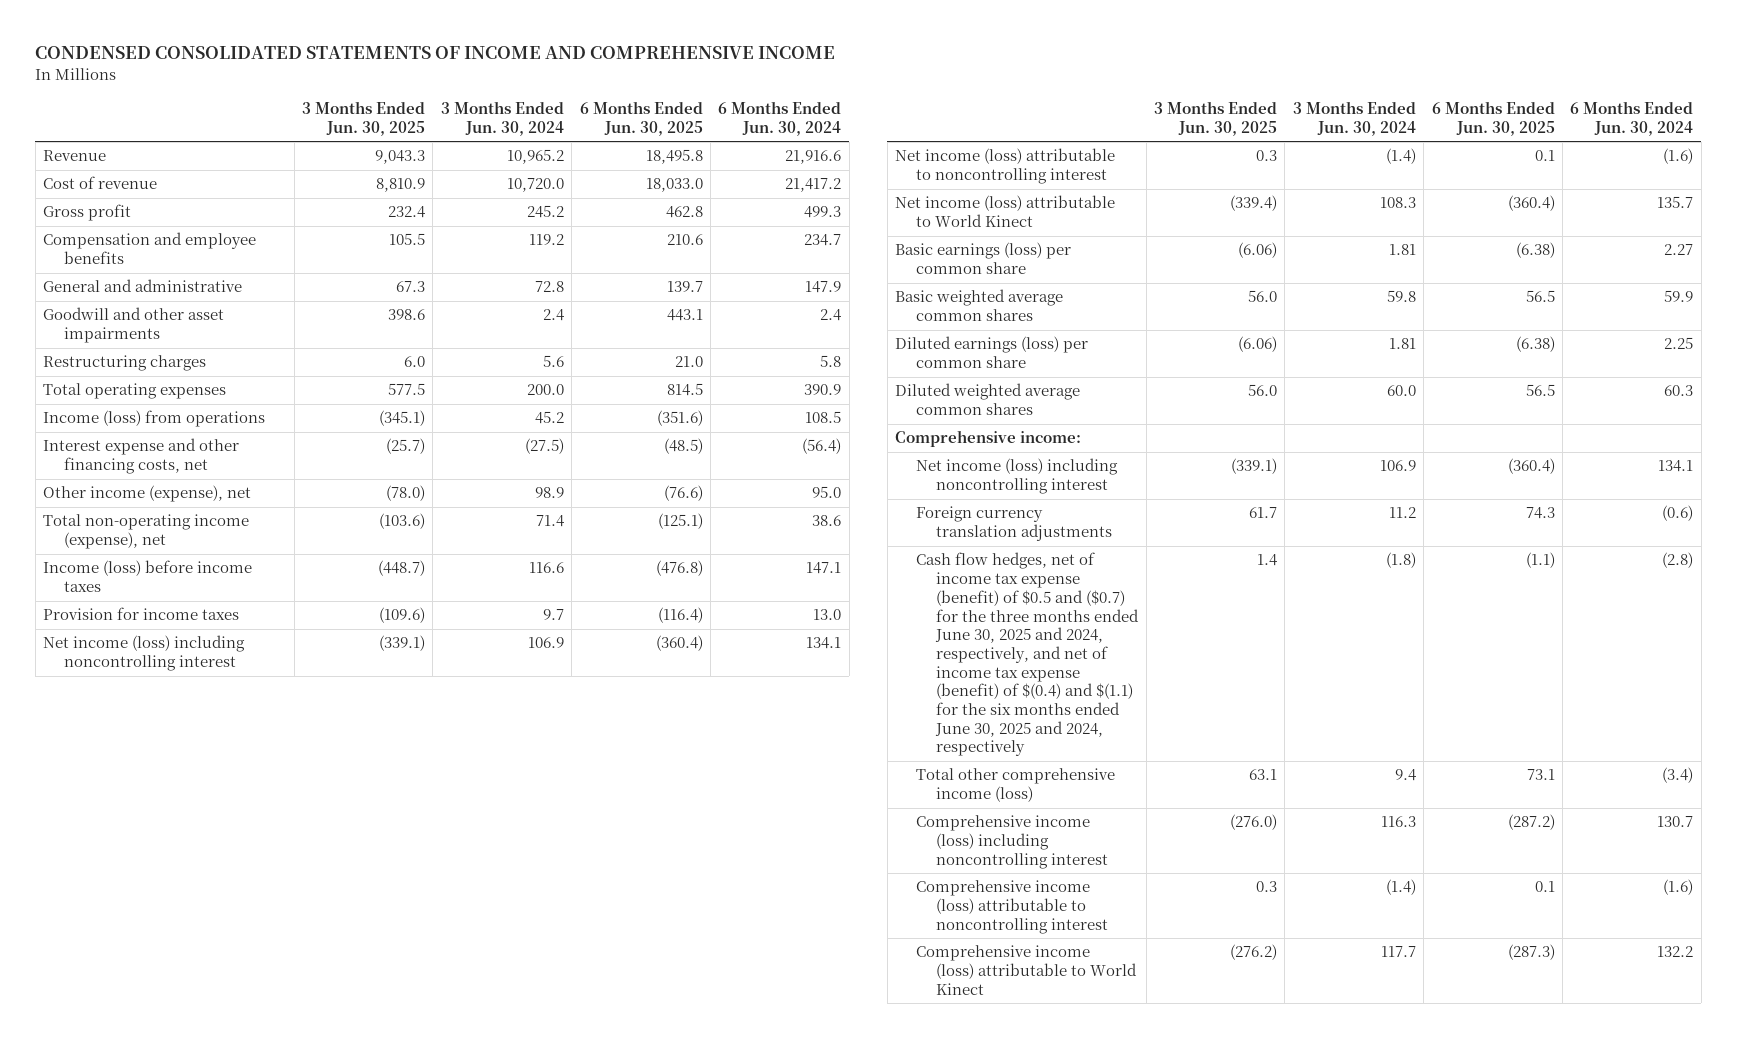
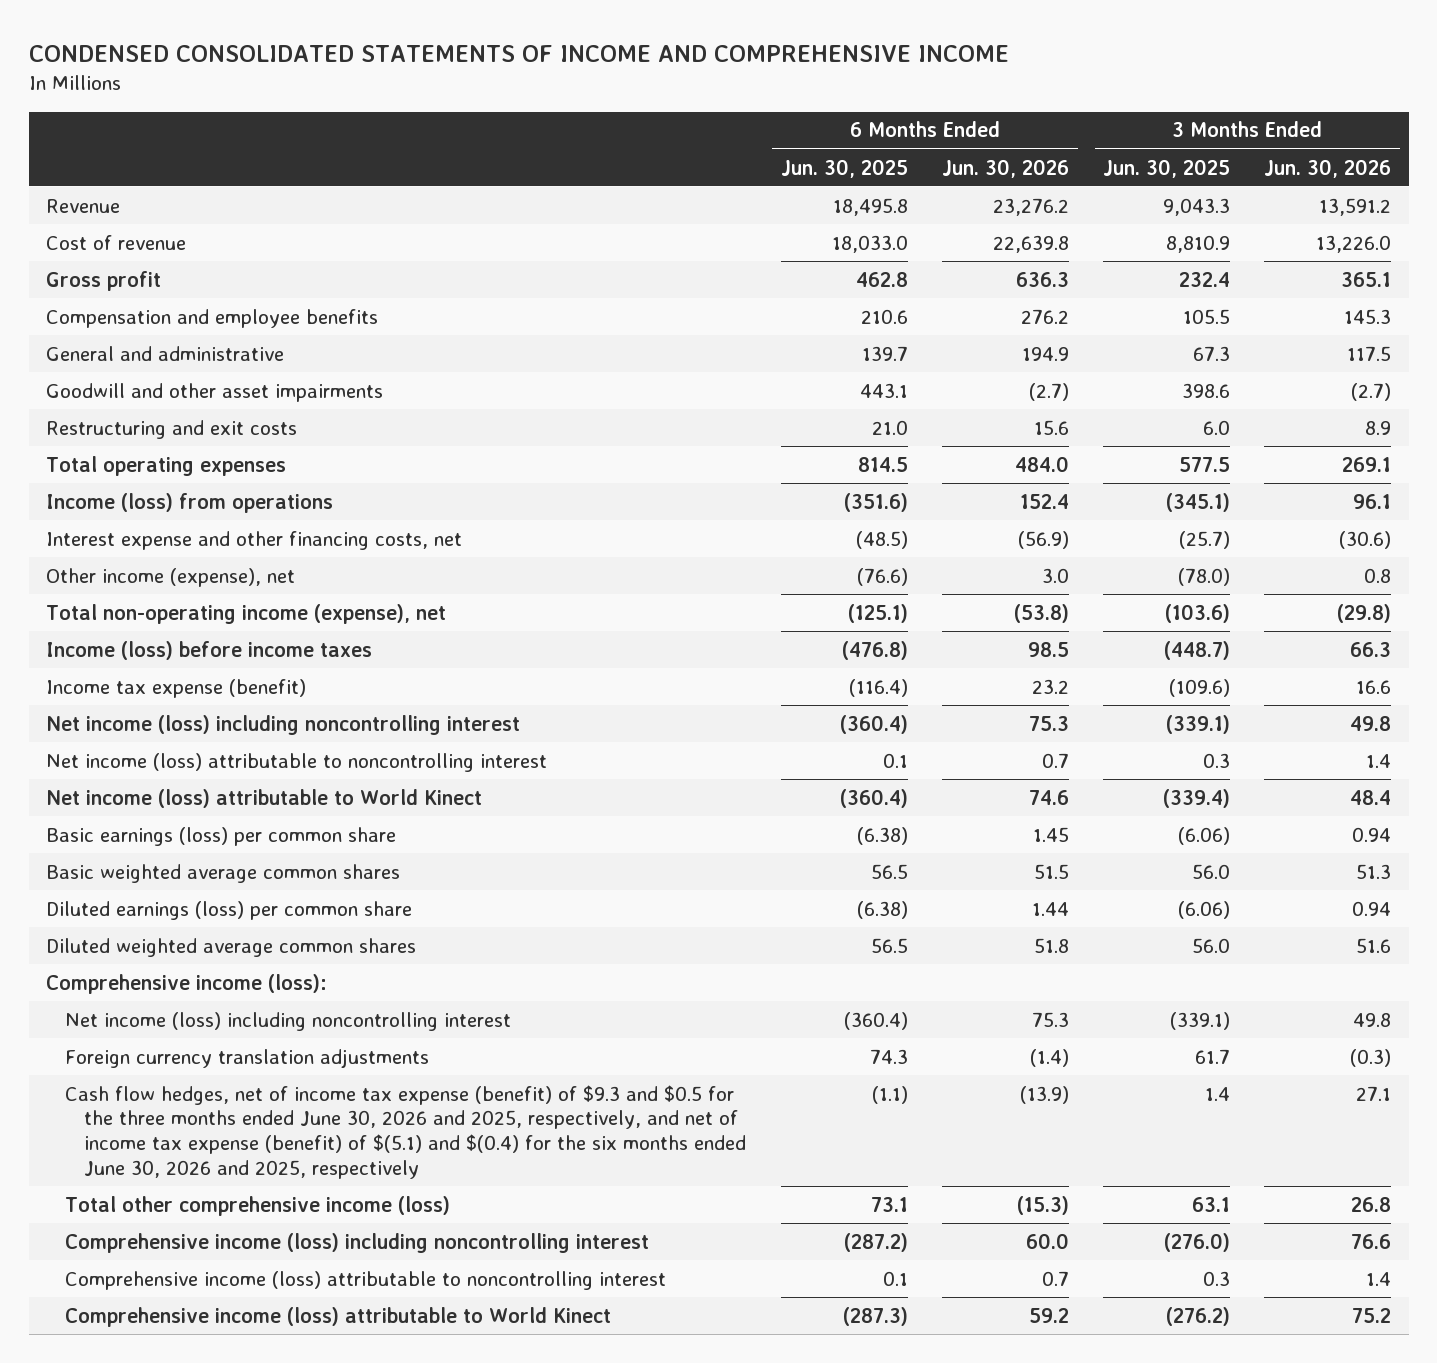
[440,101,564,136] 3 Months Ended Jun. 30, 2024 -> none
[718,101,842,136] 6 Months Ended Jun. 30, 2024 -> none
none -> [941,158,1069,178] Jun. 30, 2026
none -> [1264,158,1392,178] Jun. 30, 2026
[43,355,207,372] Restructuring charges -> [45,419,297,439] Restructuring and exit costs
[43,607,240,621] Provision for income taxes -> [45,678,306,698] Income tax expense (benefit)
[895,430,1082,448] Comprehensive income: -> [45,973,327,994] Comprehensive income (loss):
[915,552,1140,757] Cash flow hedges, net of income tax expense (benefit) of $0.5 and ($0.7) for the three months ended June 30, 2025 and 2024, respectively, and net of income tax expense (benefit) of $(0.4) and $(1.1) for the six months ended June 30, 2025 and 2024, respectively -> [65,1084,747,1179] Cash flow hedges, net of income tax expense (benefit) of $9.3 and $0.5 for the three months ended June 30, 2026 and 2025, respectively, and net of income tax expense (benefit) of $(5.1) and $(0.4) for the six months ended June 30, 2026 and 2025, respectively

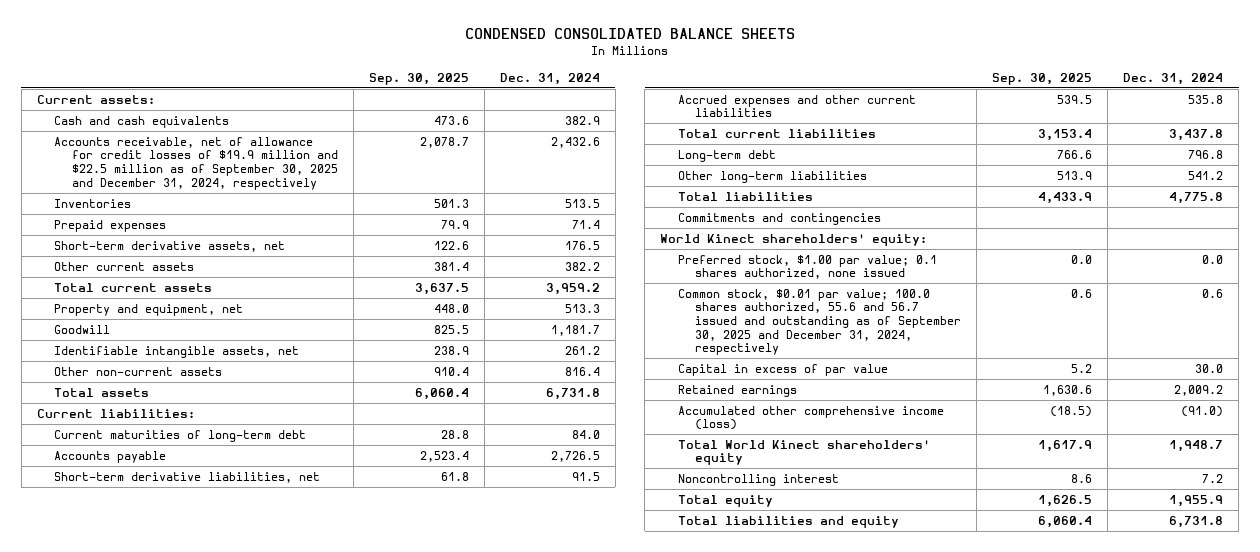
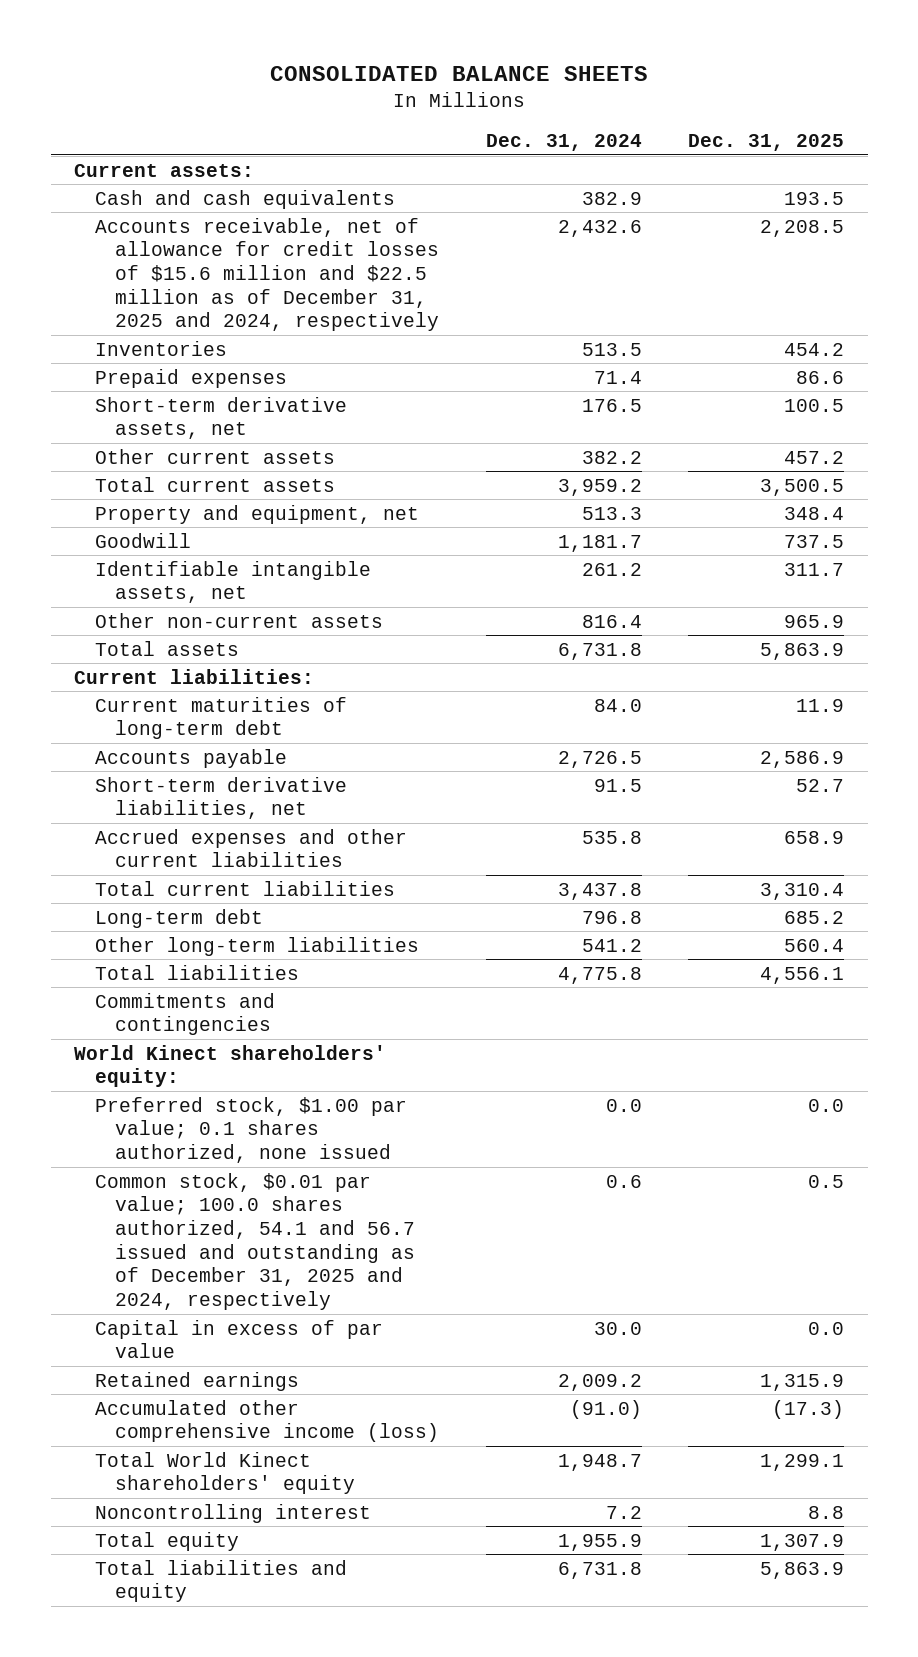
[465,28,796,40] CONDENSED CONSOLIDATED BALANCE SHEETS -> [270,65,649,81] CONSOLIDATED BALANCE SHEETS
[368,72,469,85] Sep. 30, 2025 -> none
none -> [688,133,845,151] Dec. 31, 2025
[54,136,339,190] Accounts receivable, net of allowance for credit losses of $19.9 million and $22.5 million as of September 30, 2025 and December 31, 2024, respectively -> [94,217,440,332] Accounts receivable, net of allowance for credit losses of $15.6 million and $22.5 million as of December 31, 2025 and 2024, respectively
[677,288,962,356] Common stock, $0.01 par value; 100.0 shares authorized, 55.6 and 56.7 issued and outstanding as of September 30, 2025 and December 31, 2024, respectively -> [94,1172,416,1310] Common stock, $0.01 par value; 100.0 shares authorized, 54.1 and 56.7 issued and outstanding as of December 31, 2025 and 2024, respectively

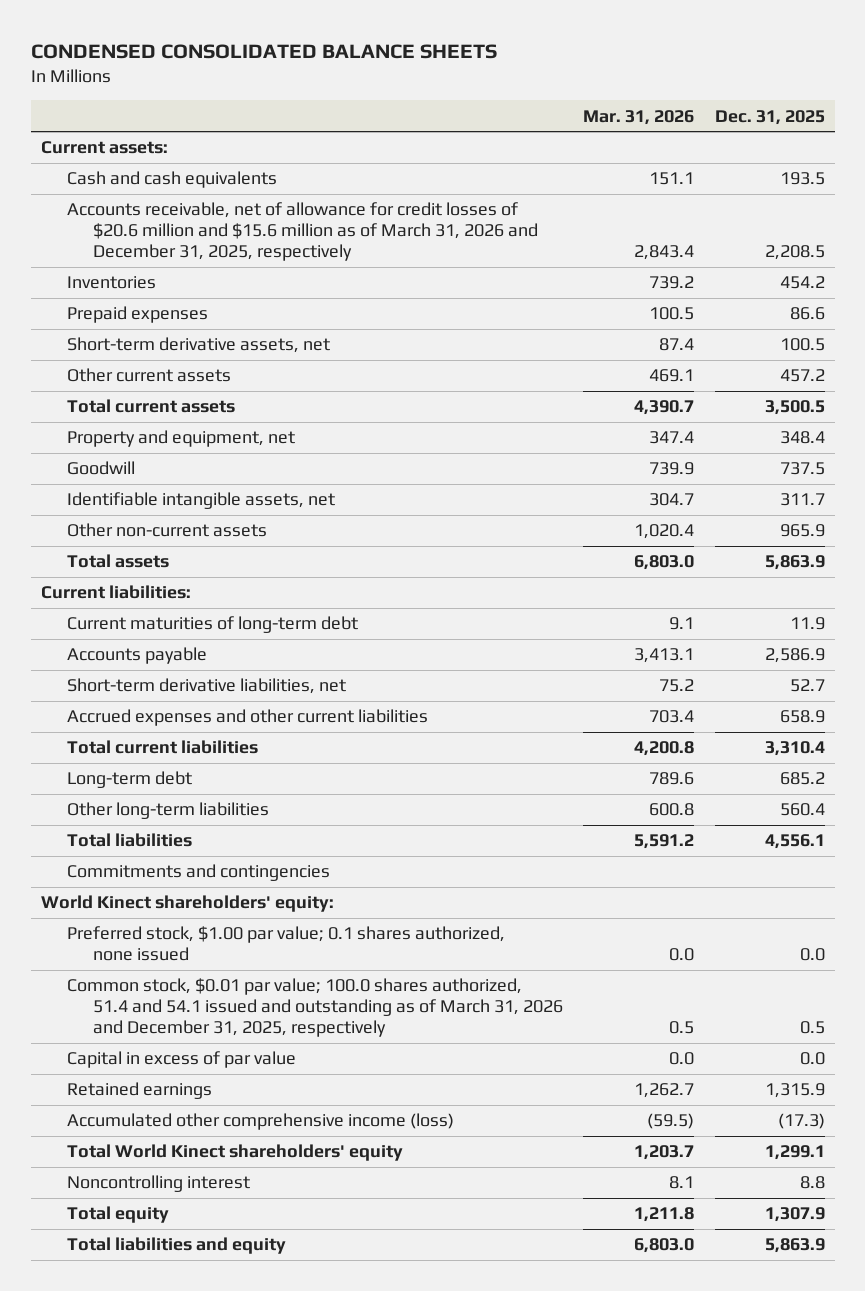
[270,65,649,81] CONSOLIDATED BALANCE SHEETS -> [30,44,497,60] CONDENSED CONSOLIDATED BALANCE SHEETS
[485,133,642,151] Dec. 31, 2024 -> none
none -> [583,109,695,125] Mar. 31, 2026
[94,217,440,332] Accounts receivable, net of allowance for credit losses of $15.6 million and $22.5 million as of December 31, 2025 and 2024, respectively -> [66,202,539,262] Accounts receivable, net of allowance for credit losses of $20.6 million and $15.6 million as of March 31, 2026 and December 31, 2025, respectively
[94,1172,416,1310] Common stock, $0.01 par value; 100.0 shares authorized, 54.1 and 56.7 issued and outstanding as of December 31, 2025 and 2024, respectively -> [66,978,564,1038] Common stock, $0.01 par value; 100.0 shares authorized, 51.4 and 54.1 issued and outstanding as of March 31, 2026 and December 31, 2025, respectively

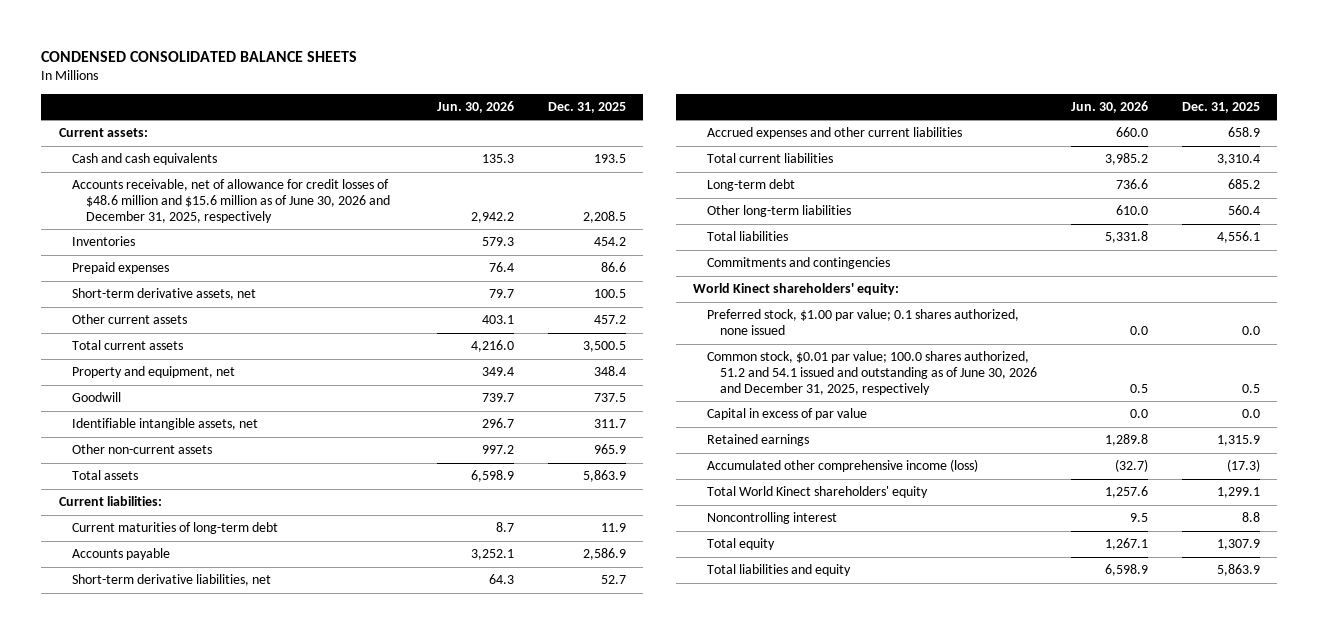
[583,109,695,125] Mar. 31, 2026 -> none
none -> [436,100,514,113] Jun. 30, 2026
[66,202,539,262] Accounts receivable, net of allowance for credit losses of $20.6 million and $15.6 million as of March 31, 2026 and December 31, 2025, respectively -> [72,179,390,223] Accounts receivable, net of allowance for credit losses of $48.6 million and $15.6 million as of June 30, 2026 and December 31, 2025, respectively
[66,978,564,1038] Common stock, $0.01 par value; 100.0 shares authorized, 51.4 and 54.1 issued and outstanding as of March 31, 2026 and December 31, 2025, respectively -> [706,351,1038,395] Common stock, $0.01 par value; 100.0 shares authorized, 51.2 and 54.1 issued and outstanding as of June 30, 2026 and December 31, 2025, respectively

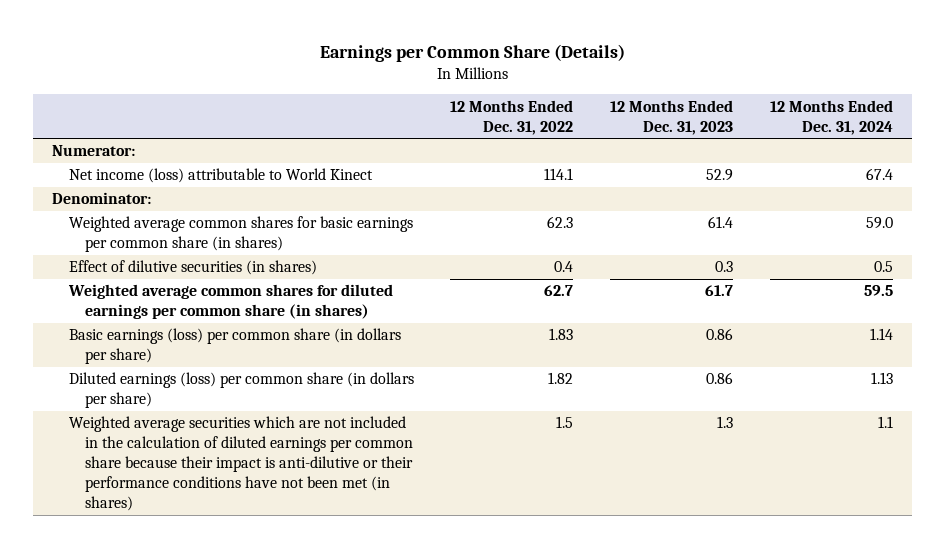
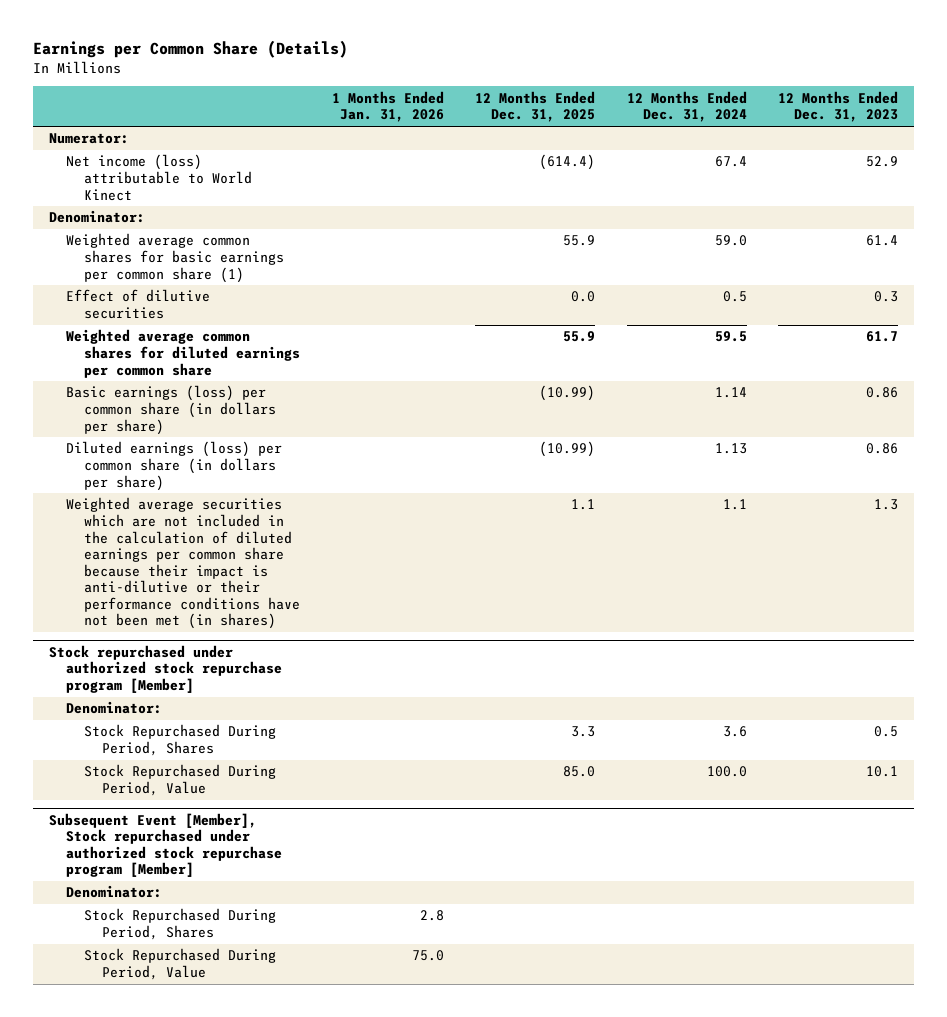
[450,99,574,135] 12 Months Ended Dec. 31, 2022 -> none
none -> [331,90,444,123] 1 Months Ended Jan. 31, 2026
none -> [475,90,596,123] 12 Months Ended Dec. 31, 2025
[68,216,413,253] Weighted average common shares for basic earnings per common share (in shares) -> [66,233,285,283] Weighted average common shares for basic earnings per common share (1)
[68,260,317,276] Effect of dilutive securities (in shares) -> [66,289,211,319] Effect of dilutive securities
[67,284,393,320] Weighted average common shares for diluted earnings per common share (in shares) -> [66,329,301,378] Weighted average common shares for diluted earnings per common share
none -> [48,644,283,693] Stock repurchased under authorized stock repurchase program [Member]
none -> [66,701,163,715] Denominator:
none -> [84,724,277,756] Stock Repurchased During Period, Shares
none -> [84,764,277,796] Stock Repurchased During Period, Value
none -> [48,812,283,878] Subsequent Event [Member], Stock repurchased under authorized stock repurchase program [Member]
none -> [66,885,163,899] Denominator:
none -> [84,908,277,940] Stock Repurchased During Period, Shares
none -> [84,948,277,980] Stock Repurchased During Period, Value

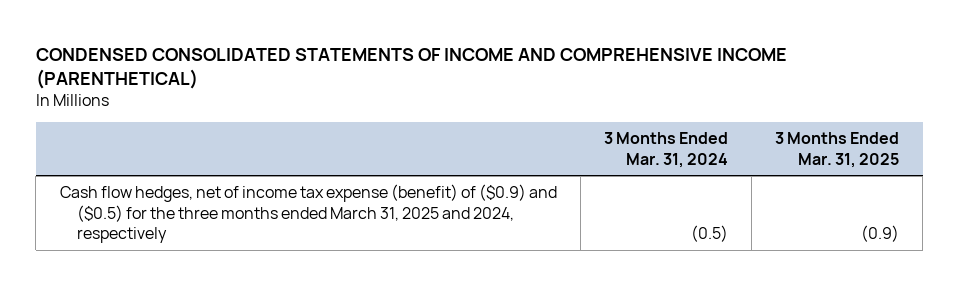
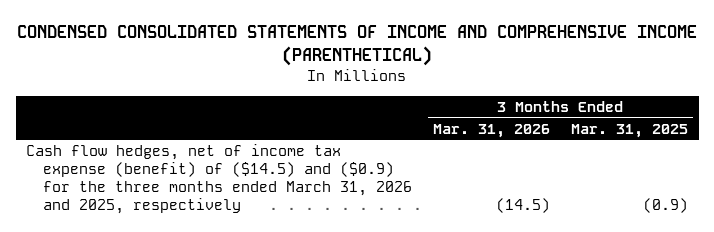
[603,132,728,168] 3 Months Ended Mar. 31, 2024 -> none
none -> [432,123,550,138] Mar. 31, 2026
[59,184,557,244] Cash flow hedges, net of income tax expense (benefit) of ($0.9) and ($0.5) for the three months ended March 31, 2025 and 2024, respectively -> [26,144,412,215] Cash flow hedges, net of income tax expense (benefit) of ($14.5) and ($0.9) for the three months ended March 31, 2026 and 2025, respectively

